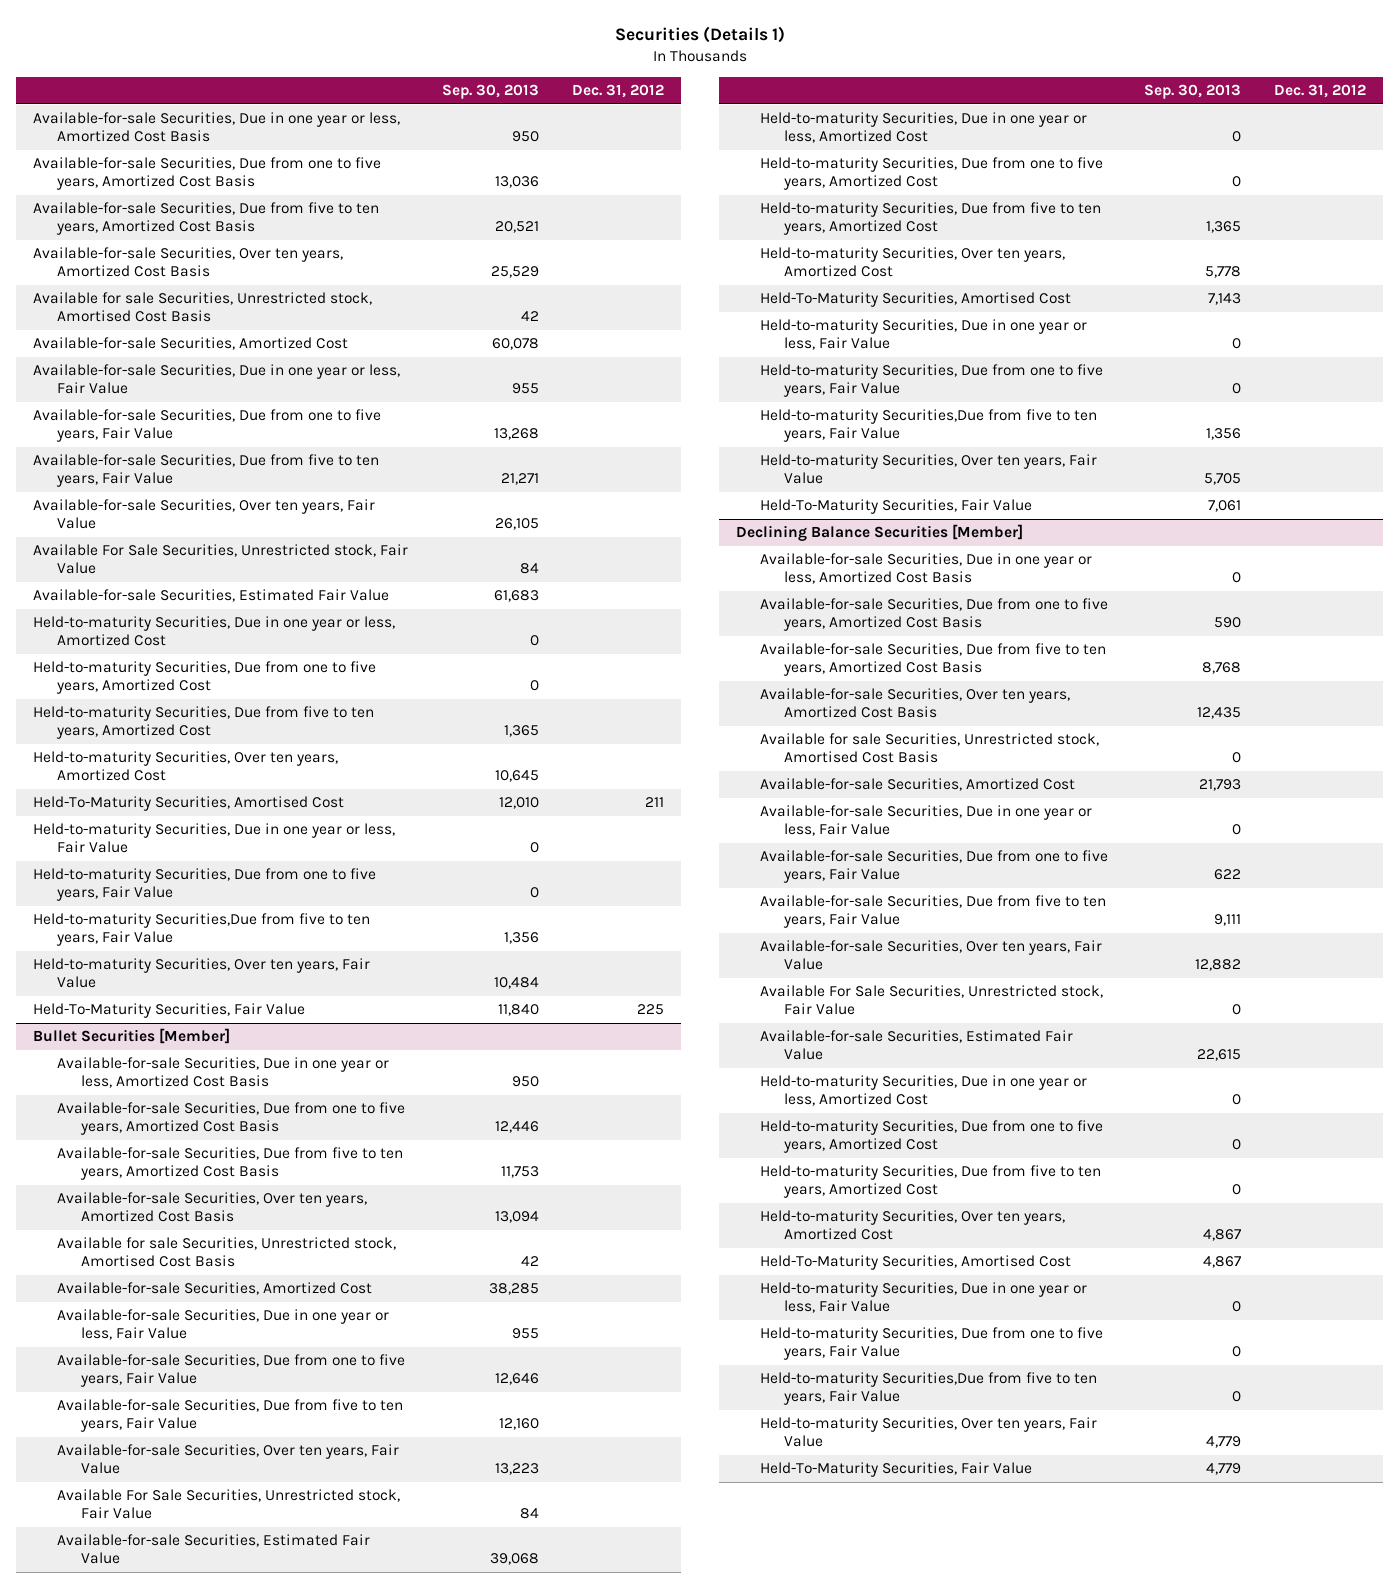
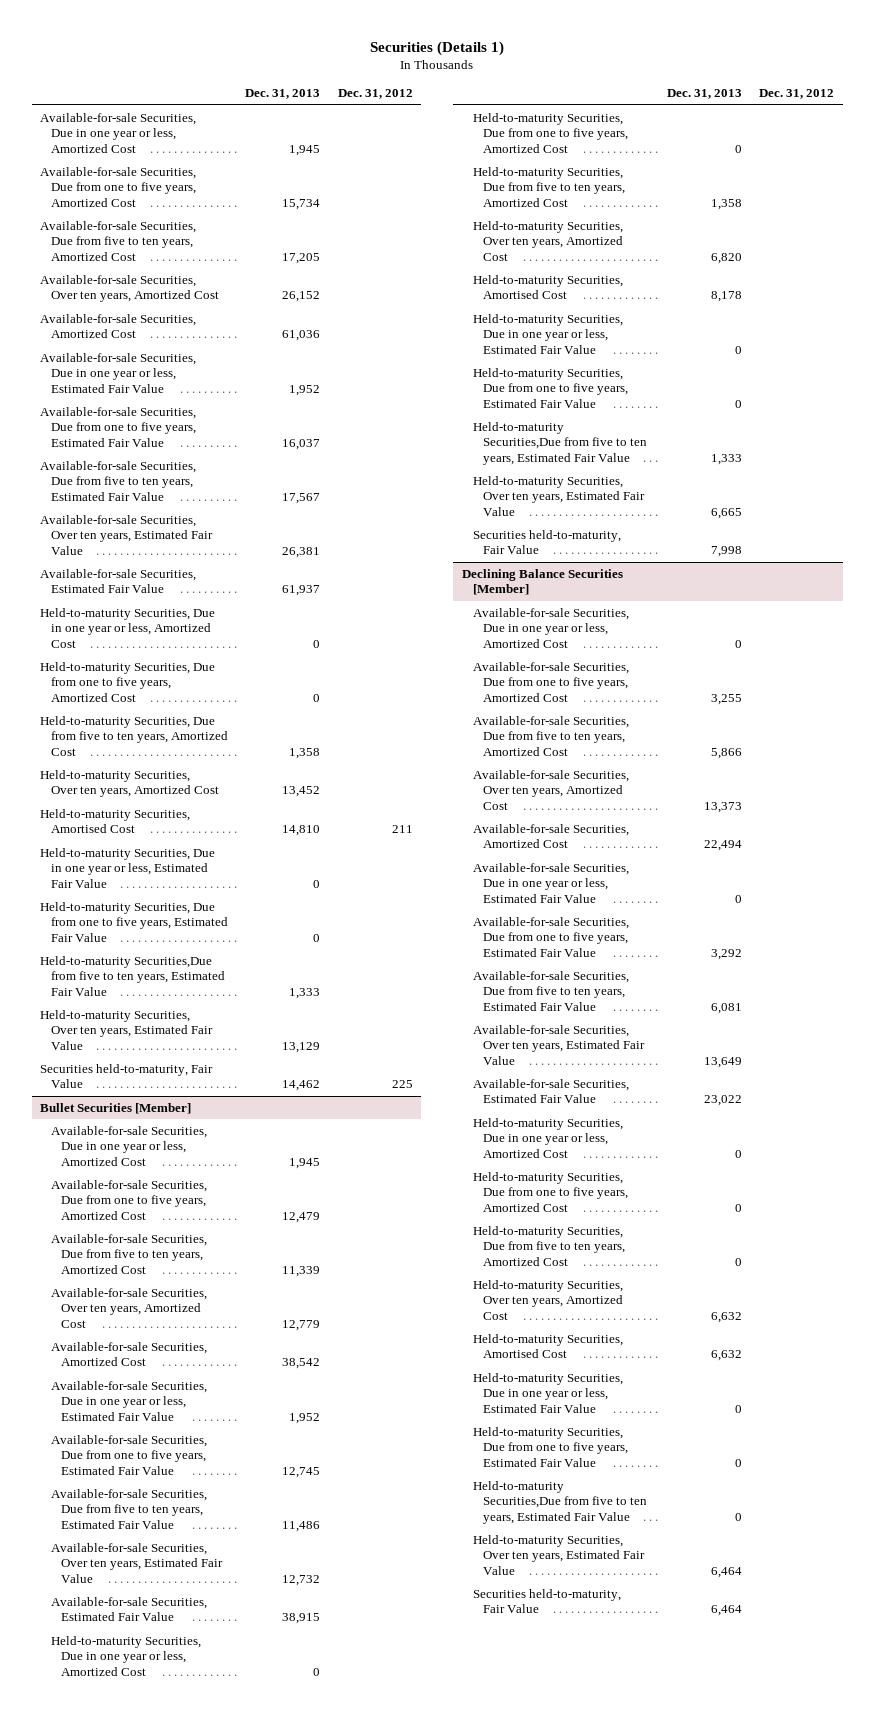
[441,84,539,100] Sep. 30, 2013 -> none
none -> [245,89,321,100] Dec. 31, 2013
[33,292,373,323] Available for sale Securities, Unrestricted stock, Amortised Cost Basis -> none
[33,112,401,143] Available-for-sale Securities, Due in one year or less, Amortized Cost Basis -> [40,112,197,154] Available-for-sale Securities, Due in one year or less, Amortized Cost
[33,157,382,191] Available-for-sale Securities, Due from one to five years, Amortized Cost Basis -> [40,166,197,208] Available-for-sale Securities, Due from one to five years, Amortized Cost
[33,202,380,236] Available-for-sale Securities, Due from five to ten years, Amortized Cost Basis -> [40,220,197,262] Available-for-sale Securities, Due from five to ten years, Amortized Cost
[33,247,344,278] Available-for-sale Securities, Over ten years, Amortized Cost Basis -> [40,274,219,303] Available-for-sale Securities, Over ten years, Amortized Cost
[33,544,409,575] Available For Sale Securities, Unrestricted stock, Fair Value -> none
[33,364,401,395] Available-for-sale Securities, Due in one year or less, Fair Value -> [40,352,197,394] Available-for-sale Securities, Due in one year or less, Estimated Fair Value
[33,409,382,443] Available-for-sale Securities, Due from one to five years, Fair Value -> [40,406,197,448] Available-for-sale Securities, Due from one to five years, Estimated Fair Value
[33,454,380,488] Available-for-sale Securities, Due from five to ten years, Fair Value -> [40,460,197,502] Available-for-sale Securities, Due from five to ten years, Estimated Fair Value
[33,499,376,530] Available-for-sale Securities, Over ten years, Fair Value -> [40,514,213,556] Available-for-sale Securities, Over ten years, Estimated Fair Value
[33,796,345,812] Held-To-Maturity Securities, Amortised Cost -> [40,808,191,834] Held-to-maturity Securities, Amortised Cost
[33,823,396,854] Held-to-maturity Securities, Due in one year or less, Fair Value -> [40,847,216,889] Held-to-maturity Securities, Due in one year or less, Estimated Fair Value
[33,868,377,902] Held-to-maturity Securities, Due from one to five years, Fair Value -> [40,901,228,943] Held-to-maturity Securities, Due from one to five years, Estimated Fair Value
[33,913,371,947] Held-to-maturity Securities,Due from five to ten years, Fair Value -> [40,955,225,997] Held-to-maturity Securities,Due from five to ten years, Estimated Fair Value
[33,958,371,989] Held-to-maturity Securities, Over ten years, Fair Value -> [40,1009,213,1051] Held-to-maturity Securities, Over ten years, Estimated Fair Value
[33,1003,306,1019] Held-To-Maturity Securities, Fair Value -> [40,1063,214,1089] Securities held-to-maturity, Fair Value
[57,1237,397,1268] Available for sale Securities, Unrestricted stock, Amortised Cost Basis -> none
[57,1057,390,1089] Available-for-sale Securities, Due in one year or less, Amortized Cost Basis -> [50,1125,207,1167] Available-for-sale Securities, Due in one year or less, Amortized Cost
[57,1102,406,1136] Available-for-sale Securities, Due from one to five years, Amortized Cost Basis -> [50,1179,207,1221] Available-for-sale Securities, Due from one to five years, Amortized Cost
[57,1147,404,1181] Available-for-sale Securities, Due from five to ten years, Amortized Cost Basis -> [50,1233,207,1275] Available-for-sale Securities, Due from five to ten years, Amortized Cost
[57,1192,368,1223] Available-for-sale Securities, Over ten years, Amortized Cost Basis -> [50,1287,207,1329] Available-for-sale Securities, Over ten years, Amortized Cost
[57,1489,401,1520] Available For Sale Securities, Unrestricted stock, Fair Value -> none
[57,1309,390,1341] Available-for-sale Securities, Due in one year or less, Fair Value -> [50,1380,207,1422] Available-for-sale Securities, Due in one year or less, Estimated Fair Value
[57,1354,406,1388] Available-for-sale Securities, Due from one to five years, Fair Value -> [50,1434,207,1476] Available-for-sale Securities, Due from one to five years, Estimated Fair Value
[57,1399,404,1433] Available-for-sale Securities, Due from five to ten years, Fair Value -> [50,1488,207,1530] Available-for-sale Securities, Due from five to ten years, Estimated Fair Value
[57,1444,400,1475] Available-for-sale Securities, Over ten years, Fair Value -> [50,1542,224,1584] Available-for-sale Securities, Over ten years, Estimated Fair Value
[759,292,1071,308] Held-To-Maturity Securities, Amortised Cost -> [472,274,623,300] Held-to-maturity Securities, Amortised Cost
[759,319,1087,351] Held-to-maturity Securities, Due in one year or less, Fair Value -> [472,313,623,355] Held-to-maturity Securities, Due in one year or less, Estimated Fair Value
[759,364,1103,398] Held-to-maturity Securities, Due from one to five years, Fair Value -> [472,367,628,409] Held-to-maturity Securities, Due from one to five years, Estimated Fair Value
[759,409,1097,443] Held-to-maturity Securities,Due from five to ten years, Fair Value -> [472,421,647,466] Held-to-maturity Securities,Due from five to ten years, Estimated Fair Value
[759,454,1097,485] Held-to-maturity Securities, Over ten years, Fair Value -> [472,475,645,517] Held-to-maturity Securities, Over ten years, Estimated Fair Value
[759,499,1032,515] Held-To-Maturity Securities, Fair Value -> [472,529,621,555] Securities held-to-maturity, Fair Value
[759,733,1099,764] Available for sale Securities, Unrestricted stock, Amortised Cost Basis -> none
[759,553,1092,585] Available-for-sale Securities, Due in one year or less, Amortized Cost Basis -> [472,607,629,649] Available-for-sale Securities, Due in one year or less, Amortized Cost
[759,598,1108,632] Available-for-sale Securities, Due from one to five years, Amortized Cost Basis -> [472,661,629,703] Available-for-sale Securities, Due from one to five years, Amortized Cost
[759,643,1106,677] Available-for-sale Securities, Due from five to ten years, Amortized Cost Basis -> [472,715,629,757] Available-for-sale Securities, Due from five to ten years, Amortized Cost
[759,688,1070,719] Available-for-sale Securities, Over ten years, Amortized Cost Basis -> [472,769,629,811] Available-for-sale Securities, Over ten years, Amortized Cost
[759,985,1103,1016] Available For Sale Securities, Unrestricted stock, Fair Value -> none
[759,805,1092,837] Available-for-sale Securities, Due in one year or less, Fair Value -> [472,862,629,904] Available-for-sale Securities, Due in one year or less, Estimated Fair Value
[759,850,1108,884] Available-for-sale Securities, Due from one to five years, Fair Value -> [472,916,629,958] Available-for-sale Securities, Due from one to five years, Estimated Fair Value
[759,895,1106,929] Available-for-sale Securities, Due from five to ten years, Fair Value -> [472,970,629,1012] Available-for-sale Securities, Due from five to ten years, Estimated Fair Value
[759,940,1102,971] Available-for-sale Securities, Over ten years, Fair Value -> [472,1024,645,1066] Available-for-sale Securities, Over ten years, Estimated Fair Value
[759,1255,1071,1271] Held-To-Maturity Securities, Amortised Cost -> [472,1333,623,1359] Held-to-maturity Securities, Amortised Cost
[759,1282,1087,1314] Held-to-maturity Securities, Due in one year or less, Fair Value -> [472,1372,623,1414] Held-to-maturity Securities, Due in one year or less, Estimated Fair Value
[759,1327,1103,1361] Held-to-maturity Securities, Due from one to five years, Fair Value -> [472,1426,628,1468] Held-to-maturity Securities, Due from one to five years, Estimated Fair Value
[759,1372,1097,1406] Held-to-maturity Securities,Due from five to ten years, Fair Value -> [472,1480,647,1525] Held-to-maturity Securities,Due from five to ten years, Estimated Fair Value
[759,1417,1097,1448] Held-to-maturity Securities, Over ten years, Fair Value -> [472,1534,645,1576] Held-to-maturity Securities, Over ten years, Estimated Fair Value
[759,1462,1032,1478] Held-To-Maturity Securities, Fair Value -> [472,1588,621,1614] Securities held-to-maturity, Fair Value

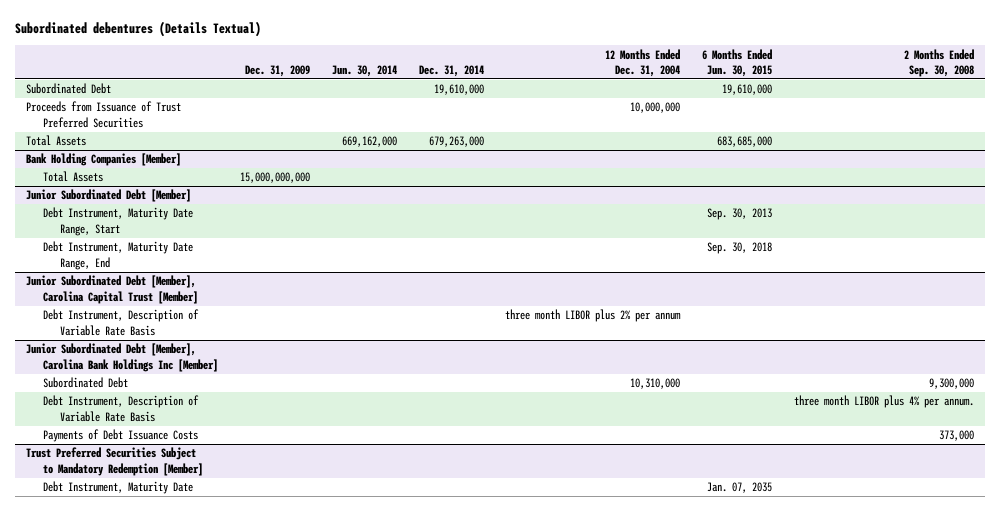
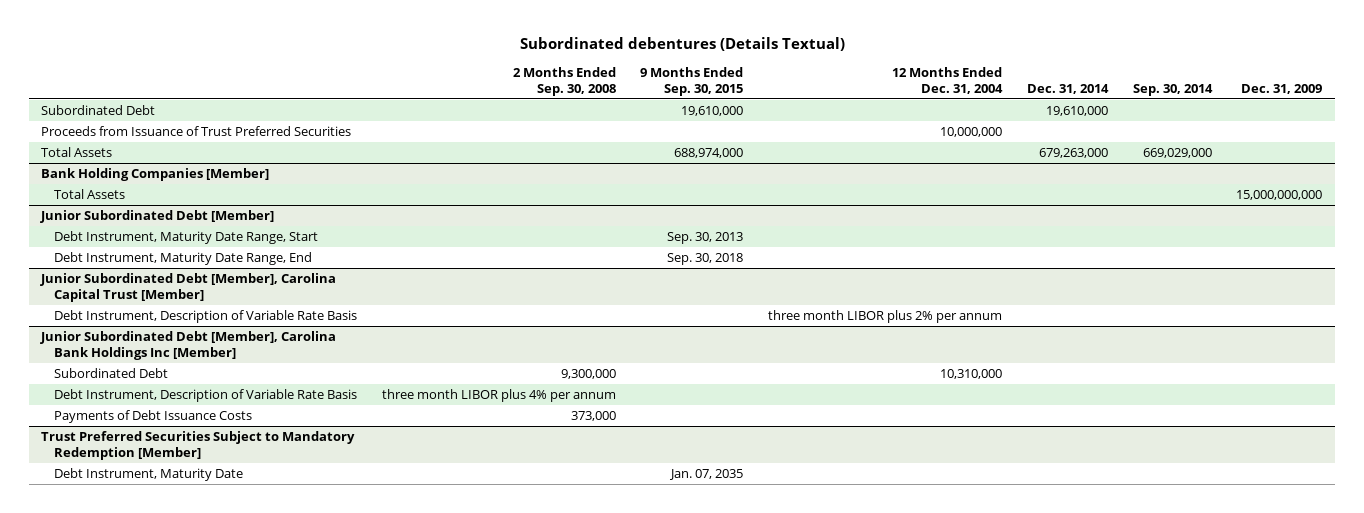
[331,64,397,77] Jun. 30, 2014 -> none
[702,48,773,77] 6 Months Ended Jun. 30, 2015 -> none
none -> [640,66,744,96] 9 Months Ended Sep. 30, 2015
none -> [1132,83,1213,96] Sep. 30, 2014
[794,395,975,409] three month LIBOR plus 4% per annum. -> [381,389,616,403] three month LIBOR plus 4% per annum

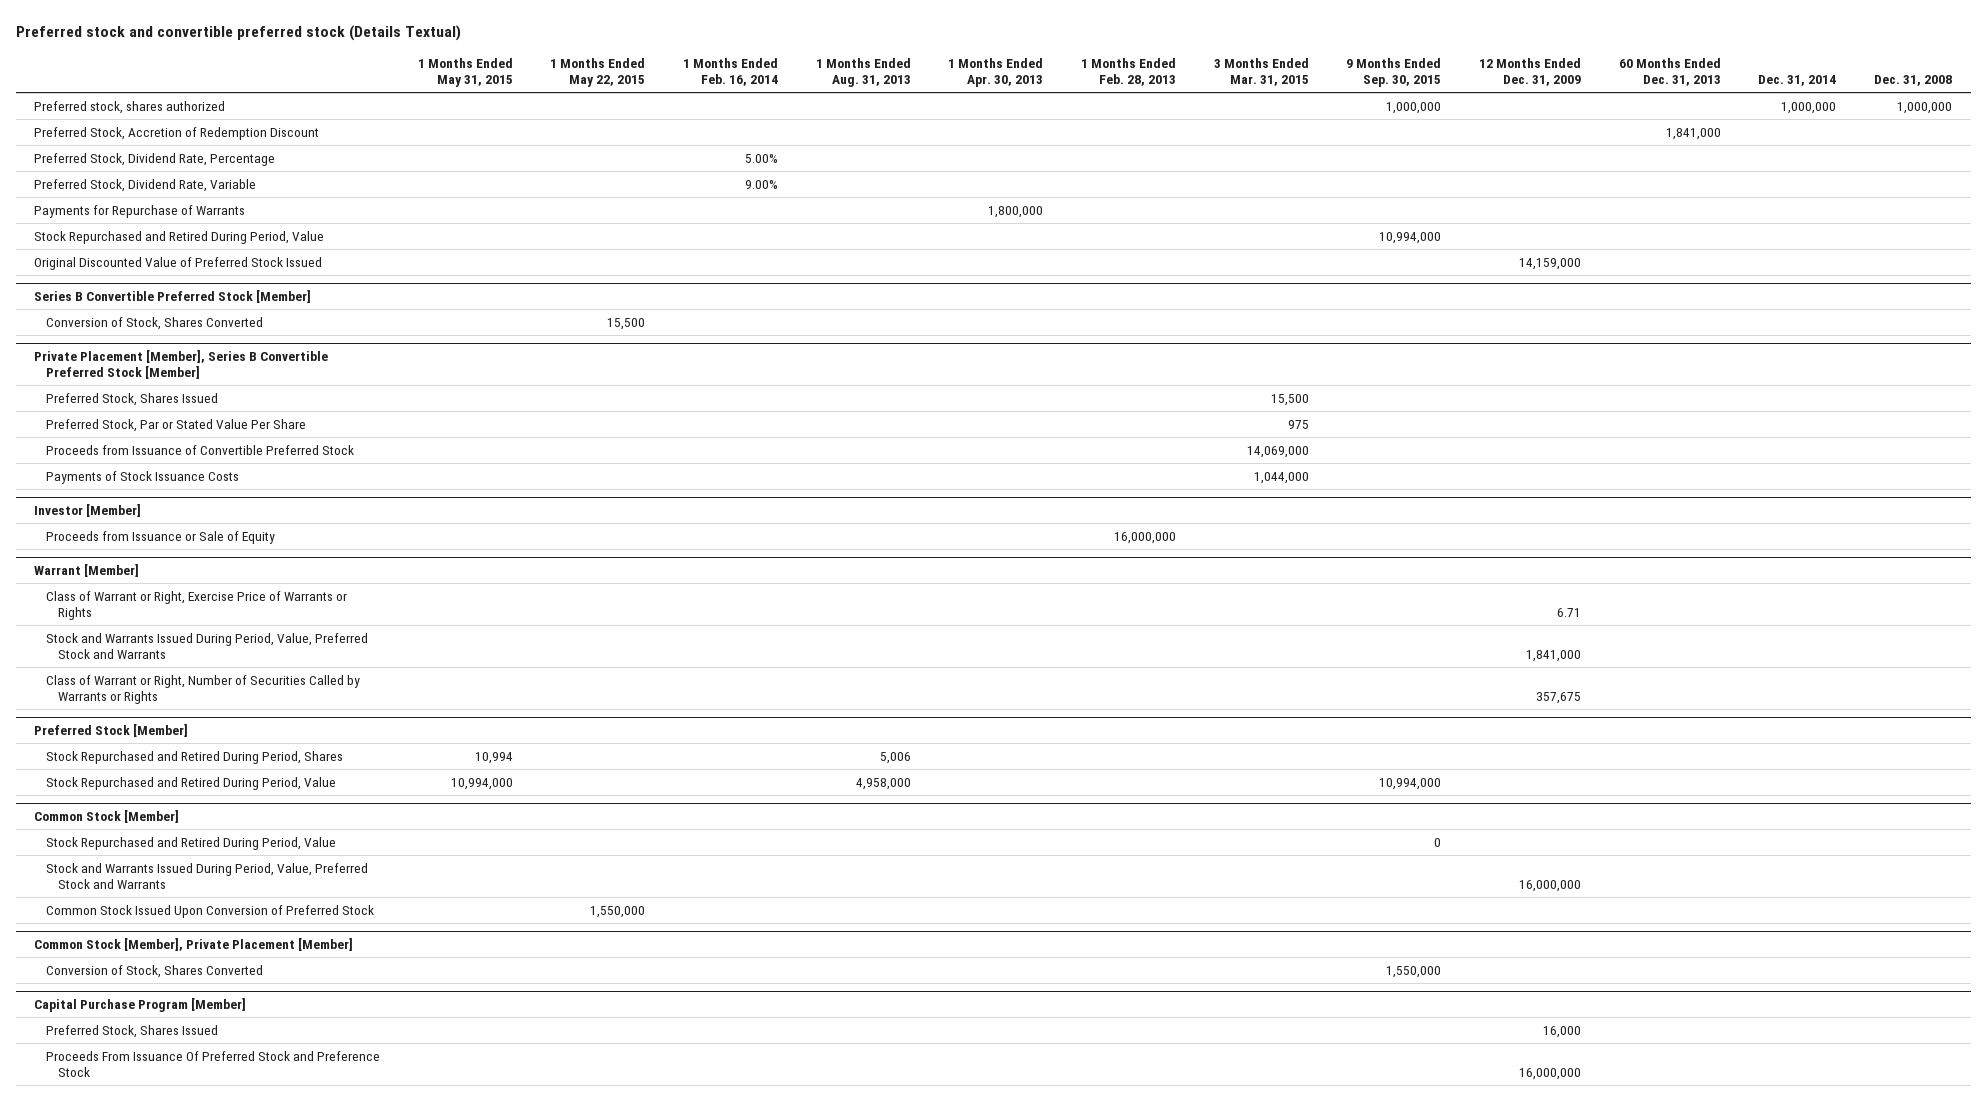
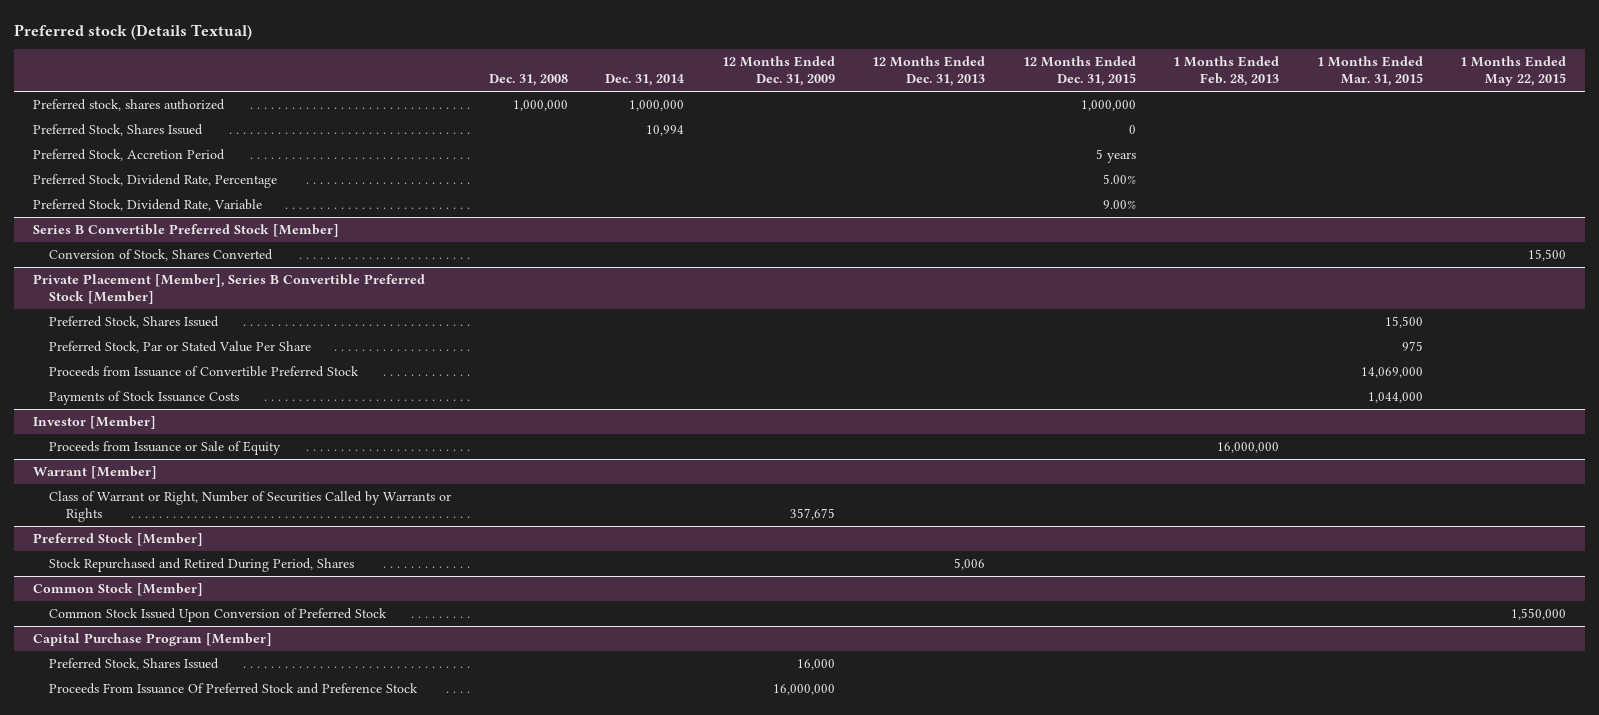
[15,24,461,41] Preferred stock and convertible preferred stock (Details Textual) -> [14,23,253,40] Preferred stock (Details Textual)
[417,57,513,88] 1 Months Ended May 31, 2015 -> none
[683,57,779,87] 1 Months Ended Feb. 16, 2014 -> none
[815,57,911,88] 1 Months Ended Aug. 31, 2013 -> none
[948,57,1044,88] 1 Months Ended Apr. 30, 2013 -> none
[1213,57,1309,87] 3 Months Ended Mar. 31, 2015 -> none
[1346,57,1442,88] 9 Months Ended Sep. 30, 2015 -> none
[1618,57,1721,87] 60 Months Ended Dec. 31, 2013 -> none
none -> [872,56,986,87] 12 Months Ended Dec. 31, 2013
none -> [1022,56,1136,87] 12 Months Ended Dec. 31, 2015
none -> [1316,56,1423,87] 1 Months Ended Mar. 31, 2015
[34,126,320,140] Preferred Stock, Accretion of Redemption Discount -> none
none -> [32,123,203,136] Preferred Stock, Shares Issued
none -> [32,148,225,161] Preferred Stock, Accretion Period
[34,204,246,218] Payments for Repurchase of Warrants -> none
[34,230,325,244] Stock Repurchased and Retired During Period, Value -> none
[34,256,323,270] Original Discounted Value of Preferred Stock Issued -> none
[46,590,348,620] Class of Warrant or Right, Exercise Price of Warrants or Rights -> none
[46,632,369,659] Stock and Warrants Issued During Period, Value, Preferred Stock and Warrants -> none
[46,776,337,790] Stock Repurchased and Retired During Period, Value -> none
[46,836,337,850] Stock Repurchased and Retired During Period, Value -> none
[46,862,369,889] Stock and Warrants Issued During Period, Value, Preferred Stock and Warrants -> none
[34,937,354,951] Common Stock [Member], Private Placement [Member] -> none
[46,964,264,978] Conversion of Stock, Shares Converted -> none

